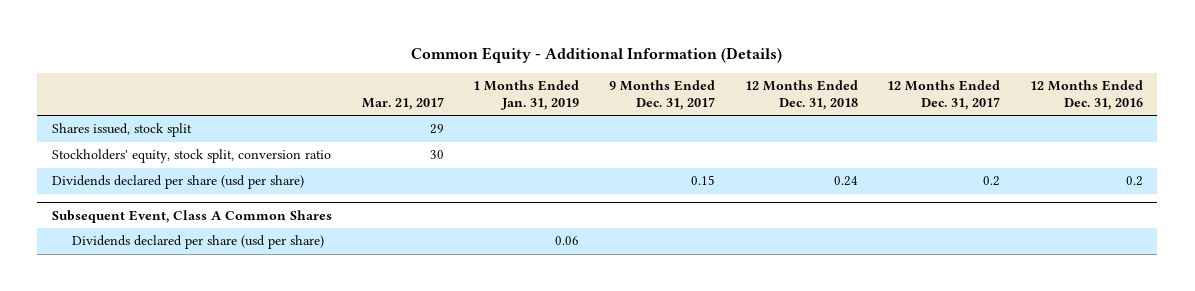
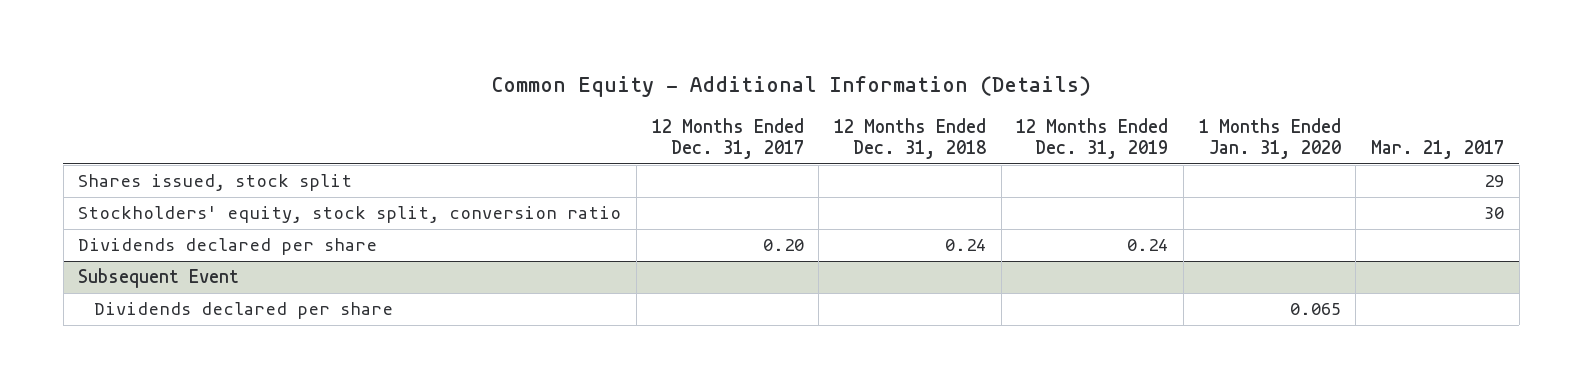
[473,80,580,110] 1 Months Ended Jan. 31, 2019 -> none
[608,80,715,110] 9 Months Ended Dec. 31, 2017 -> none
[1029,80,1143,110] 12 Months Ended Dec. 31, 2016 -> none
none -> [1016,117,1169,160] 12 Months Ended Dec. 31, 2019
none -> [1198,117,1341,160] 1 Months Ended Jan. 31, 2020
[52,175,305,190] Dividends declared per share (usd per share) -> [78,238,378,256] Dividends declared per share
[983,176,1001,187] 0.2 -> [762,239,804,252] 0.20
[52,209,333,223] Subsequent Event, Class A Common Shares -> [78,268,240,289] Subsequent Event
[72,235,325,250] Dividends declared per share (usd per share) -> [94,302,394,320] Dividends declared per share

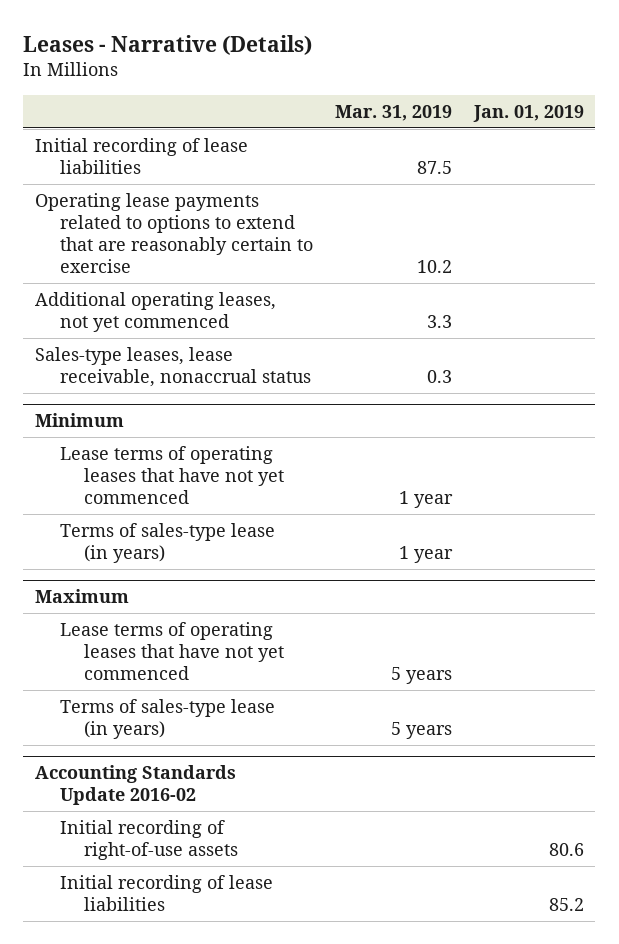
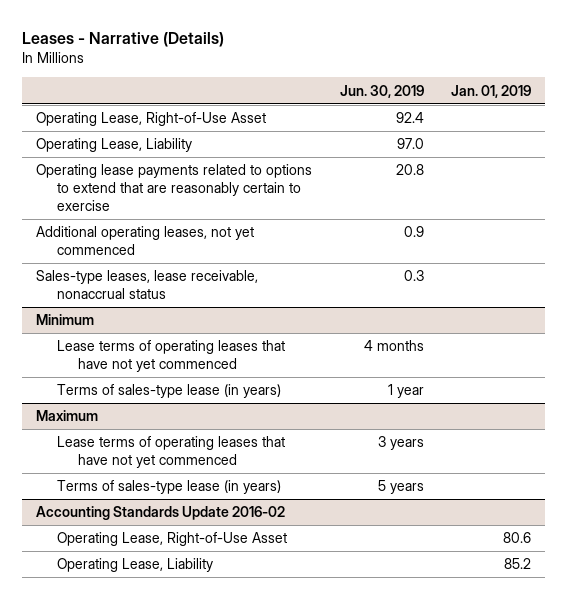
[334,104,452,121] Mar. 31, 2019 -> none
none -> [339,84,424,98] Jun. 30, 2019
none -> [36,112,267,127] Operating Lease, Right-of-Use Asset
[34,138,248,175] Initial recording of lease liabilities -> [36,138,193,153] Operating Lease, Liability
[59,820,239,861] Initial recording of right-of-use assets -> [57,532,288,547] Operating Lease, Right-of-Use Asset
[59,875,273,912] Initial recording of lease liabilities -> [57,558,214,573] Operating Lease, Liability

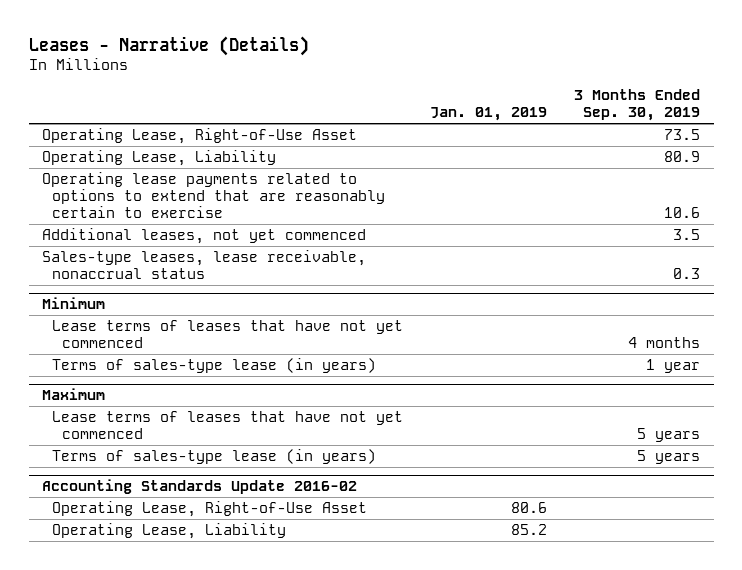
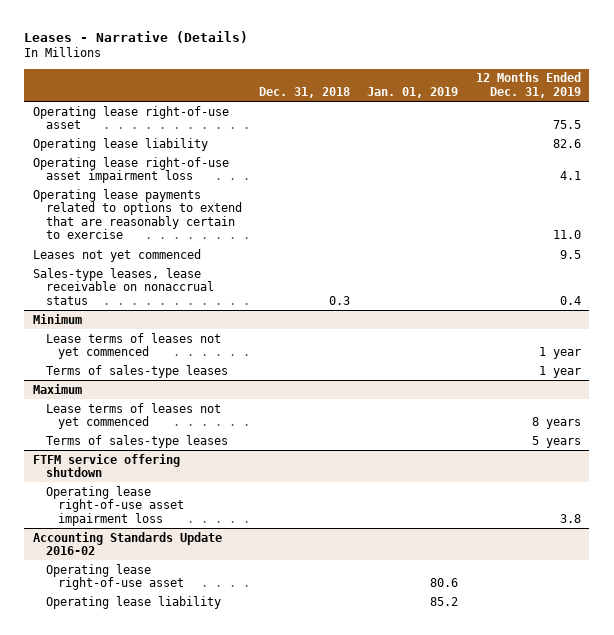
[574,89,701,122] 3 Months Ended Sep. 30, 2019 -> none
none -> [259,87,351,99] Dec. 31, 2018
none -> [475,72,581,99] 12 Months Ended Dec. 31, 2019
[42,127,358,144] Operating Lease, Right-of-Use Asset -> [33,105,230,130] Operating lease right-of-use asset
[42,149,277,166] Operating Lease, Liability -> [33,137,209,151] Operating lease liability
none -> [33,156,230,184] Operating lease right-of-use asset impairment loss
[42,227,367,244] Additional leases, not yet commenced -> [33,248,202,262] Leases not yet commenced
[42,249,367,279] Sales-type leases, lease receivable, nonaccrual status -> [33,267,214,305] Sales-type leases, lease receivable on nonaccrual status
[52,319,404,348] Lease terms of leases that have not yet commenced -> [45,332,221,360] Lease terms of leases not yet commenced
[52,357,377,373] Terms of sales-type lease (in years) -> [45,364,228,378] Terms of sales-type leases
[52,410,404,439] Lease terms of leases that have not yet commenced -> [45,402,221,430] Lease terms of leases not yet commenced
[52,448,377,464] Terms of sales-type lease (in years) -> [45,434,228,448] Terms of sales-type leases
none -> [33,453,181,478] FTFM service offering shutdown
none -> [45,485,185,526] Operating lease right-of-use asset impairment loss
[52,500,368,517] Operating Lease, Right-of-Use Asset -> [45,563,185,591] Operating lease right-of-use asset
[52,522,287,539] Operating Lease, Liability -> [45,595,221,609] Operating lease liability

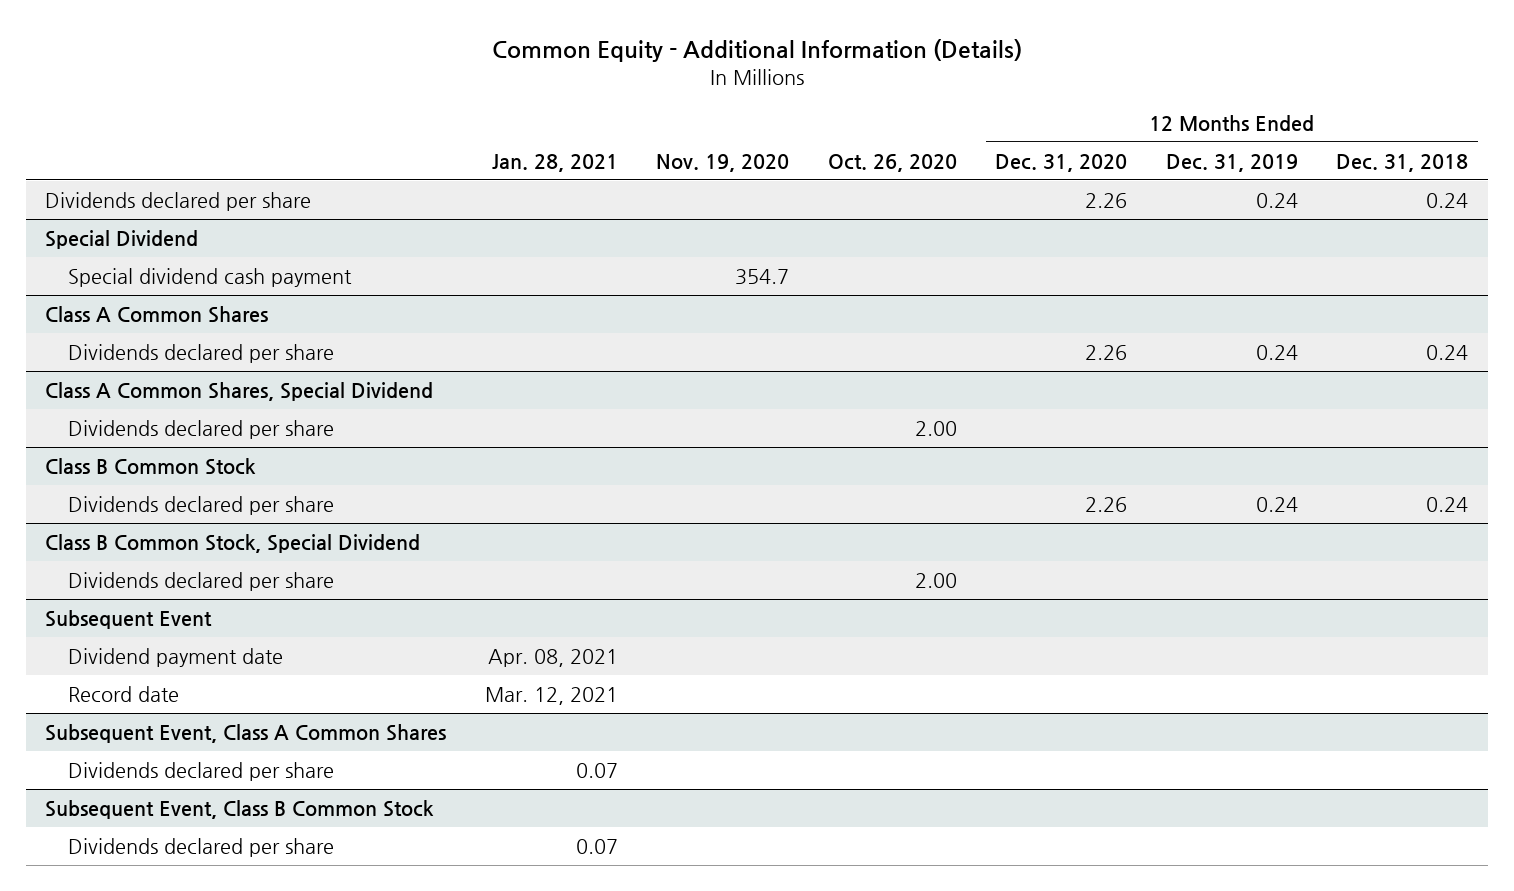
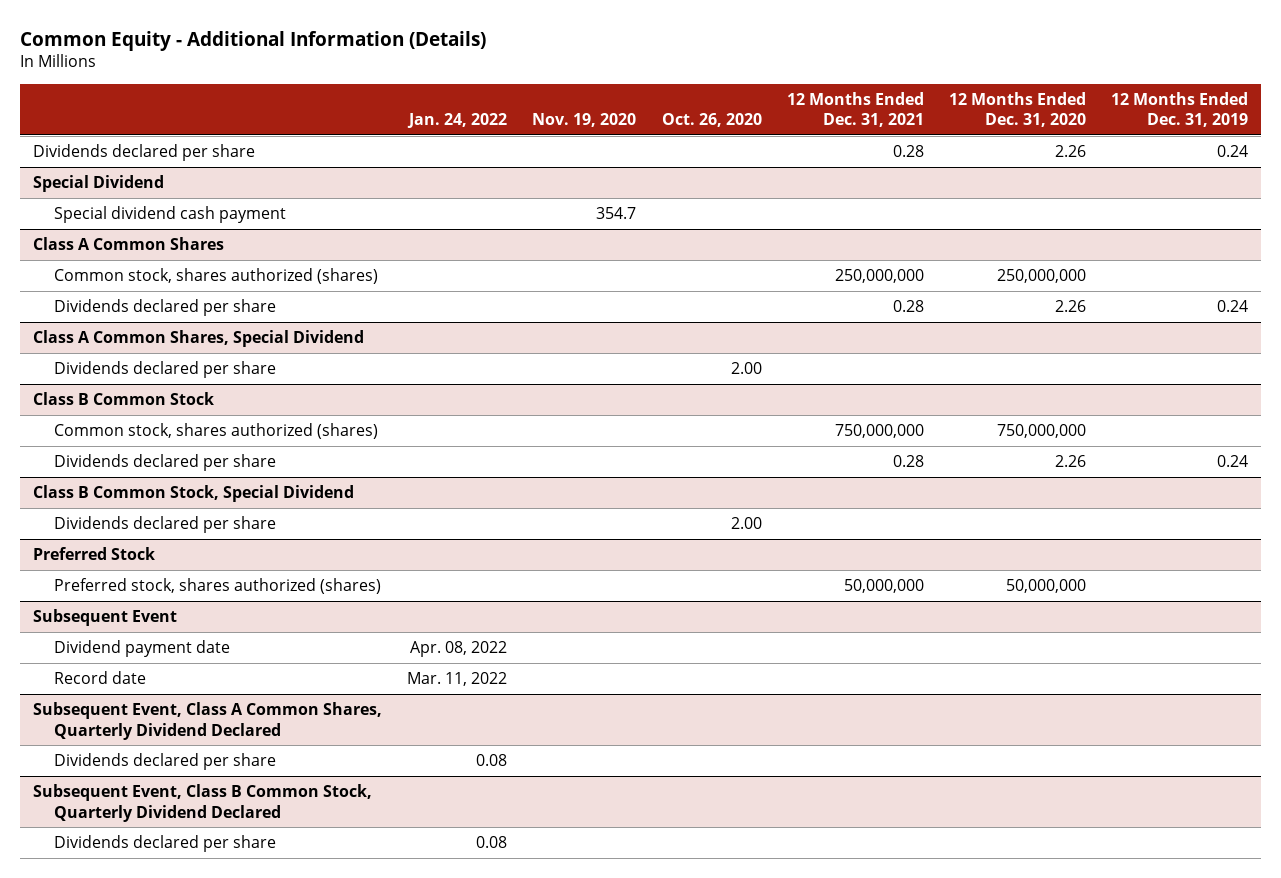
[491,153,618,172] Jan. 28, 2021 -> none
[1336,153,1469,172] Dec. 31, 2018 -> none
none -> [407,113,508,129] Jan. 24, 2022
none -> [786,91,924,128] 12 Months Ended Dec. 31, 2021
none -> [53,268,378,285] Common stock, shares authorized (shares)
none -> [53,423,378,440] Common stock, shares authorized (shares)
none -> [33,547,156,561] Preferred Stock
none -> [53,578,381,595] Preferred stock, shares authorized (shares)
[45,724,447,744] Subsequent Event, Class A Common Shares -> [33,702,383,740] Subsequent Event, Class A Common Shares, Quarterly Dividend Declared
[45,800,435,820] Subsequent Event, Class B Common Stock -> [33,784,373,822] Subsequent Event, Class B Common Stock, Quarterly Dividend Declared

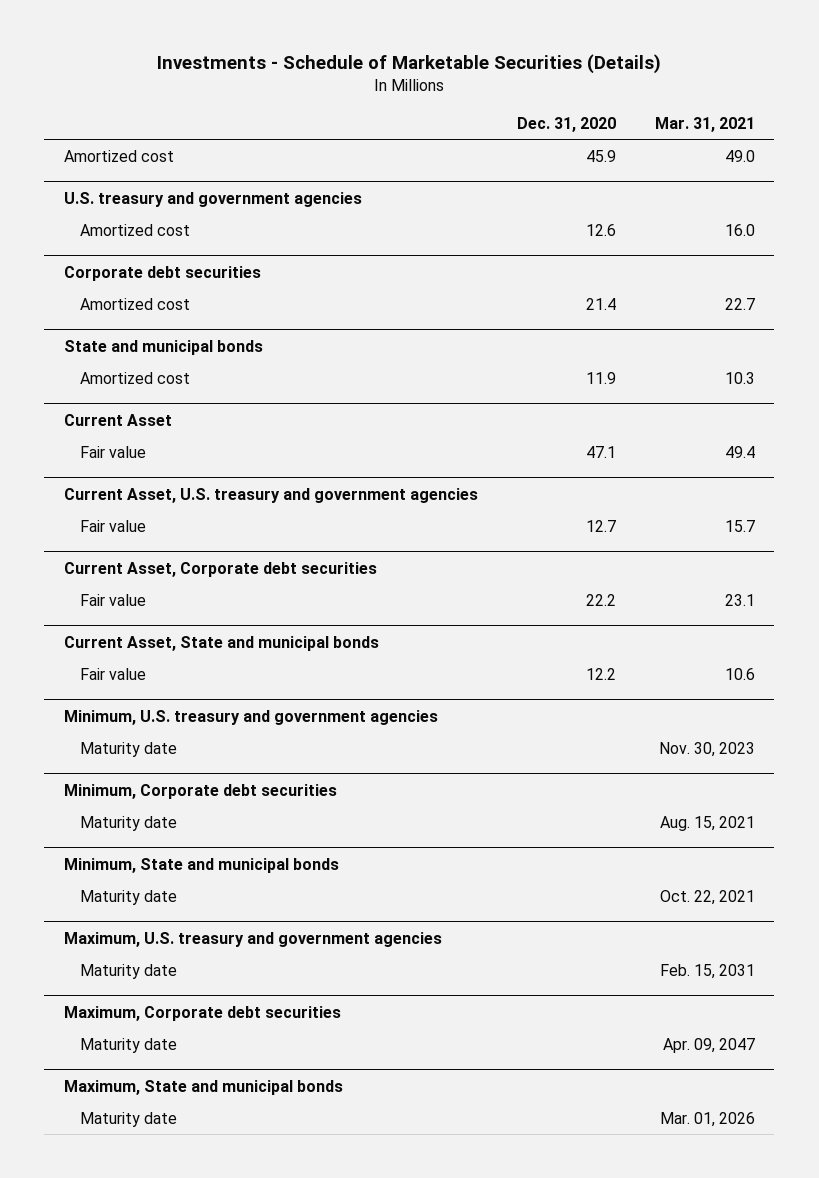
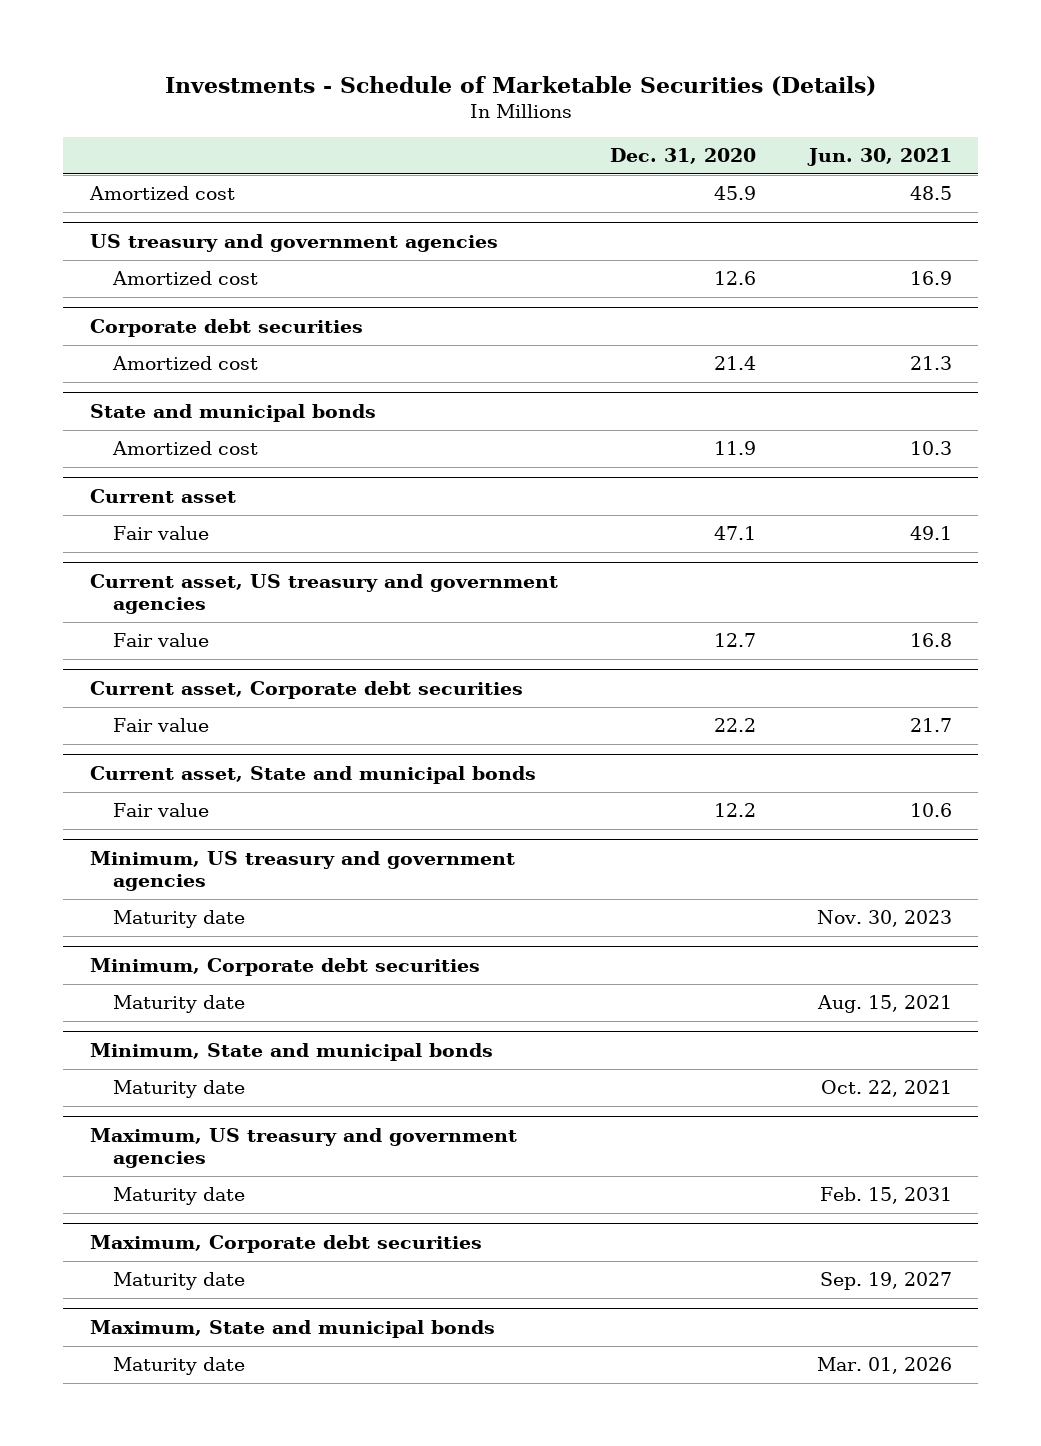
[654,116,755,132] Mar. 31, 2021 -> none
none -> [806,148,952,167] Jun. 30, 2021
[63,191,362,207] U.S. treasury and government agencies -> [89,234,498,253] US treasury and government agencies
[63,413,172,426] Current Asset -> [89,489,236,504] Current asset
[63,487,478,503] Current Asset, U.S. treasury and government agencies -> [89,574,558,615] Current asset, US treasury and government agencies
[63,561,377,577] Current Asset, Corporate debt securities -> [89,681,523,700] Current asset, Corporate debt securities
[63,635,379,651] Current Asset, State and municipal bonds -> [89,766,536,785] Current asset, State and municipal bonds
[63,709,438,725] Minimum, U.S. treasury and government agencies -> [89,851,515,892] Minimum, US treasury and government agencies
[63,931,442,947] Maximum, U.S. treasury and government agencies -> [89,1128,517,1169] Maximum, US treasury and government agencies

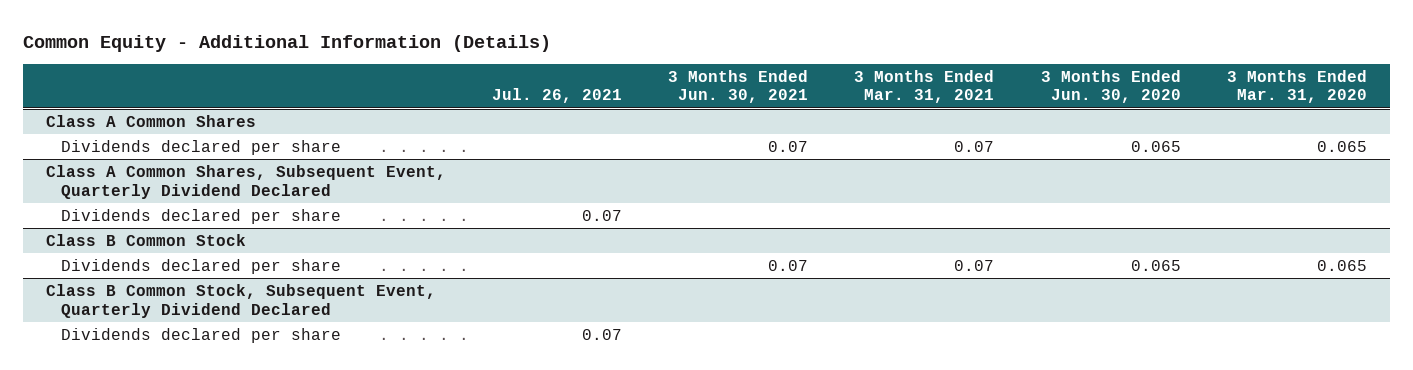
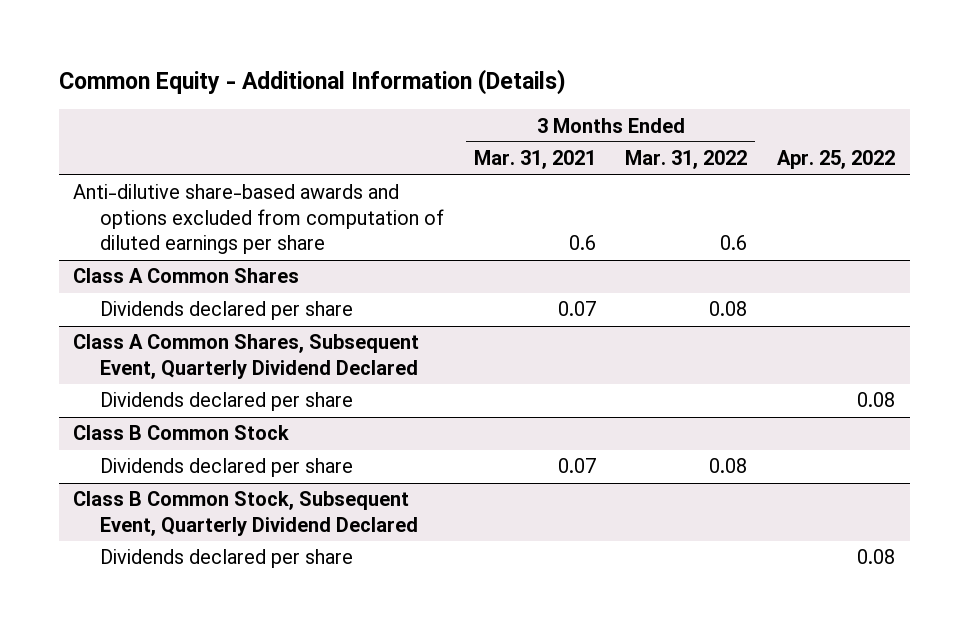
[492,88,623,104] Jul. 26, 2021 -> none
[668,69,809,104] 3 Months Ended Jun. 30, 2021 -> none
[1040,69,1181,104] 3 Months Ended Jun. 30, 2020 -> none
[1226,69,1367,104] 3 Months Ended Mar. 31, 2020 -> none
none -> [625,150,748,170] Mar. 31, 2022
none -> [776,150,895,170] Apr. 25, 2022
none -> [73,184,445,255] Anti-dilutive share-based awards and options excluded from computation of diluted earnings per share

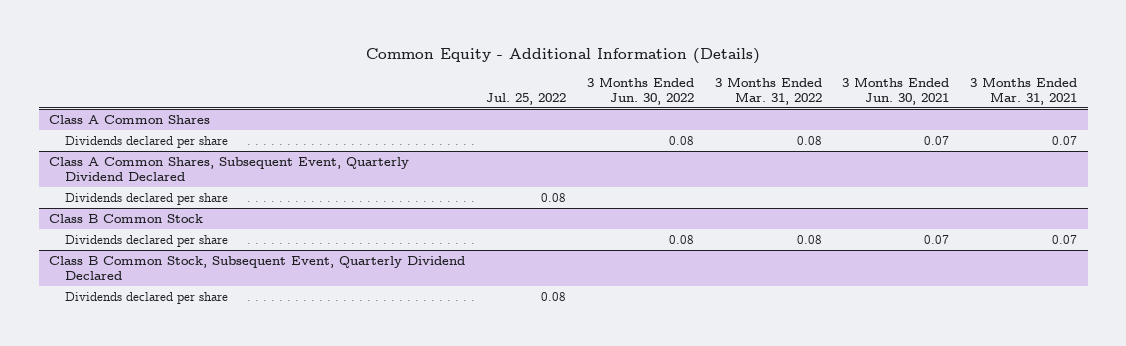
[776,150,895,170] Apr. 25, 2022 -> none
none -> [485,92,566,105] Jul. 25, 2022
none -> [586,76,694,105] 3 Months Ended Jun. 30, 2022
none -> [842,76,950,105] 3 Months Ended Jun. 30, 2021
[73,184,445,255] Anti-dilutive share-based awards and options excluded from computation of diluted earnings per share -> none

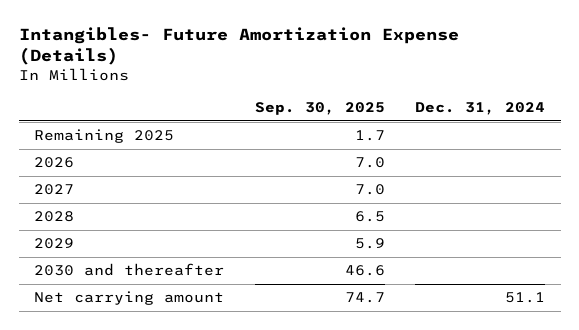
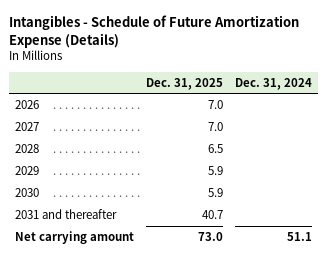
[18,26,459,66] Intangibles- Future Amortization Expense (Details) -> [9,14,300,48] Intangibles - Schedule of Future Amortization Expense (Details)
[254,102,385,116] Sep. 30, 2025 -> none
none -> [146,77,224,90] Dec. 31, 2025
[33,129,174,144] Remaining 2025 -> none
[33,263,224,277] 2030 and thereafter -> [15,188,40,198] 2030
none -> [15,209,118,220] 2031 and thereafter

